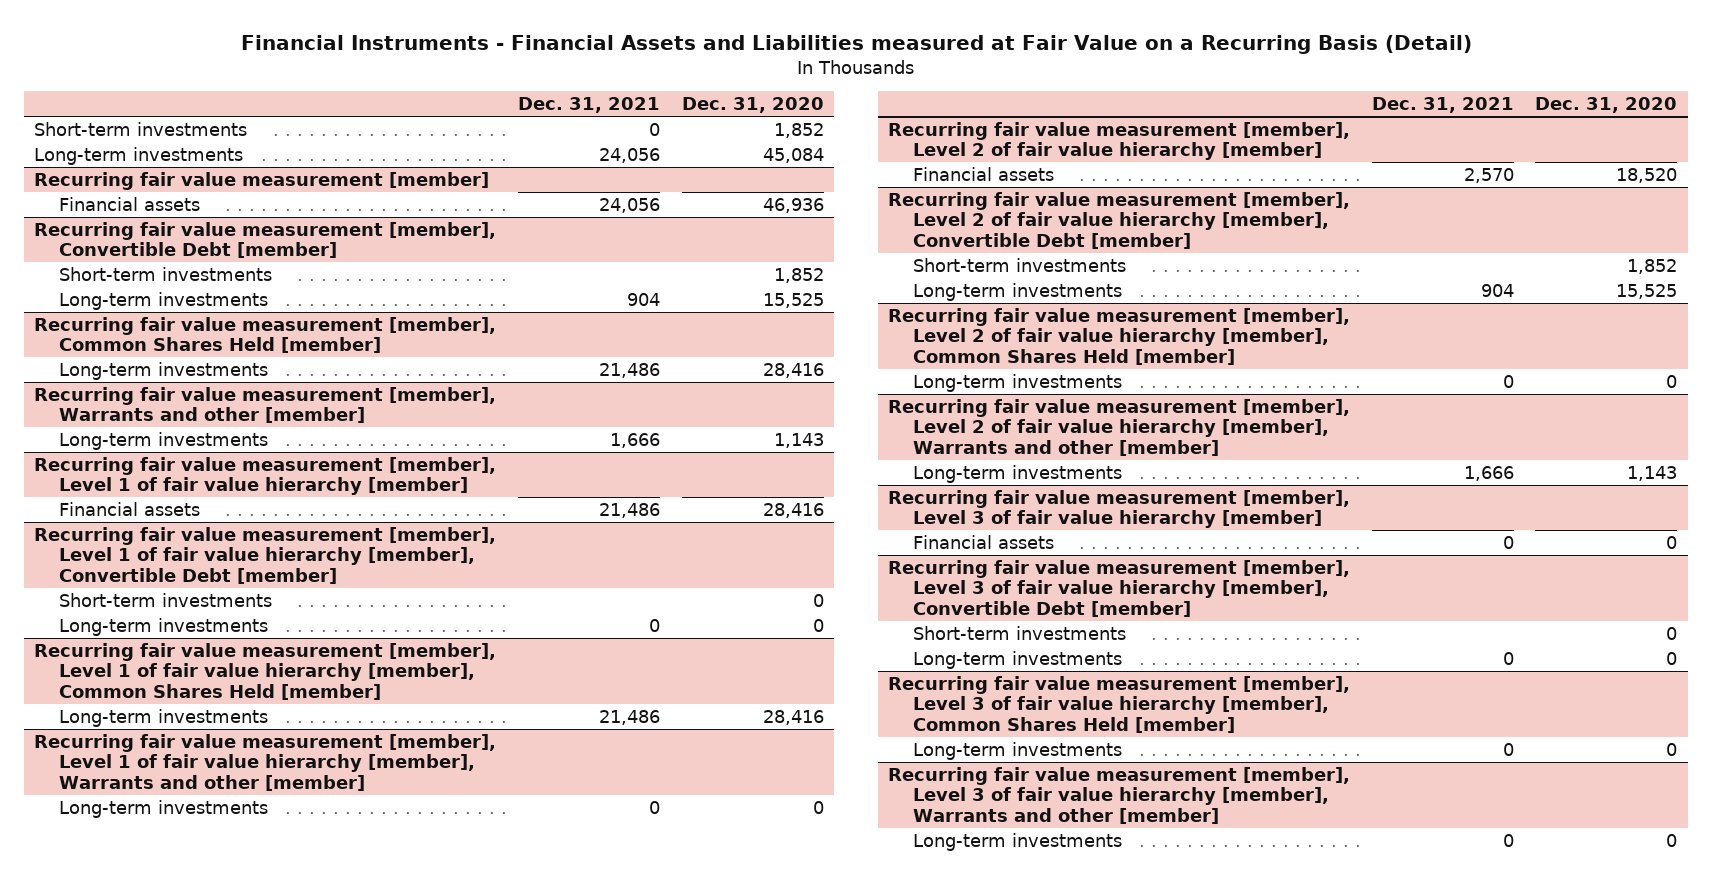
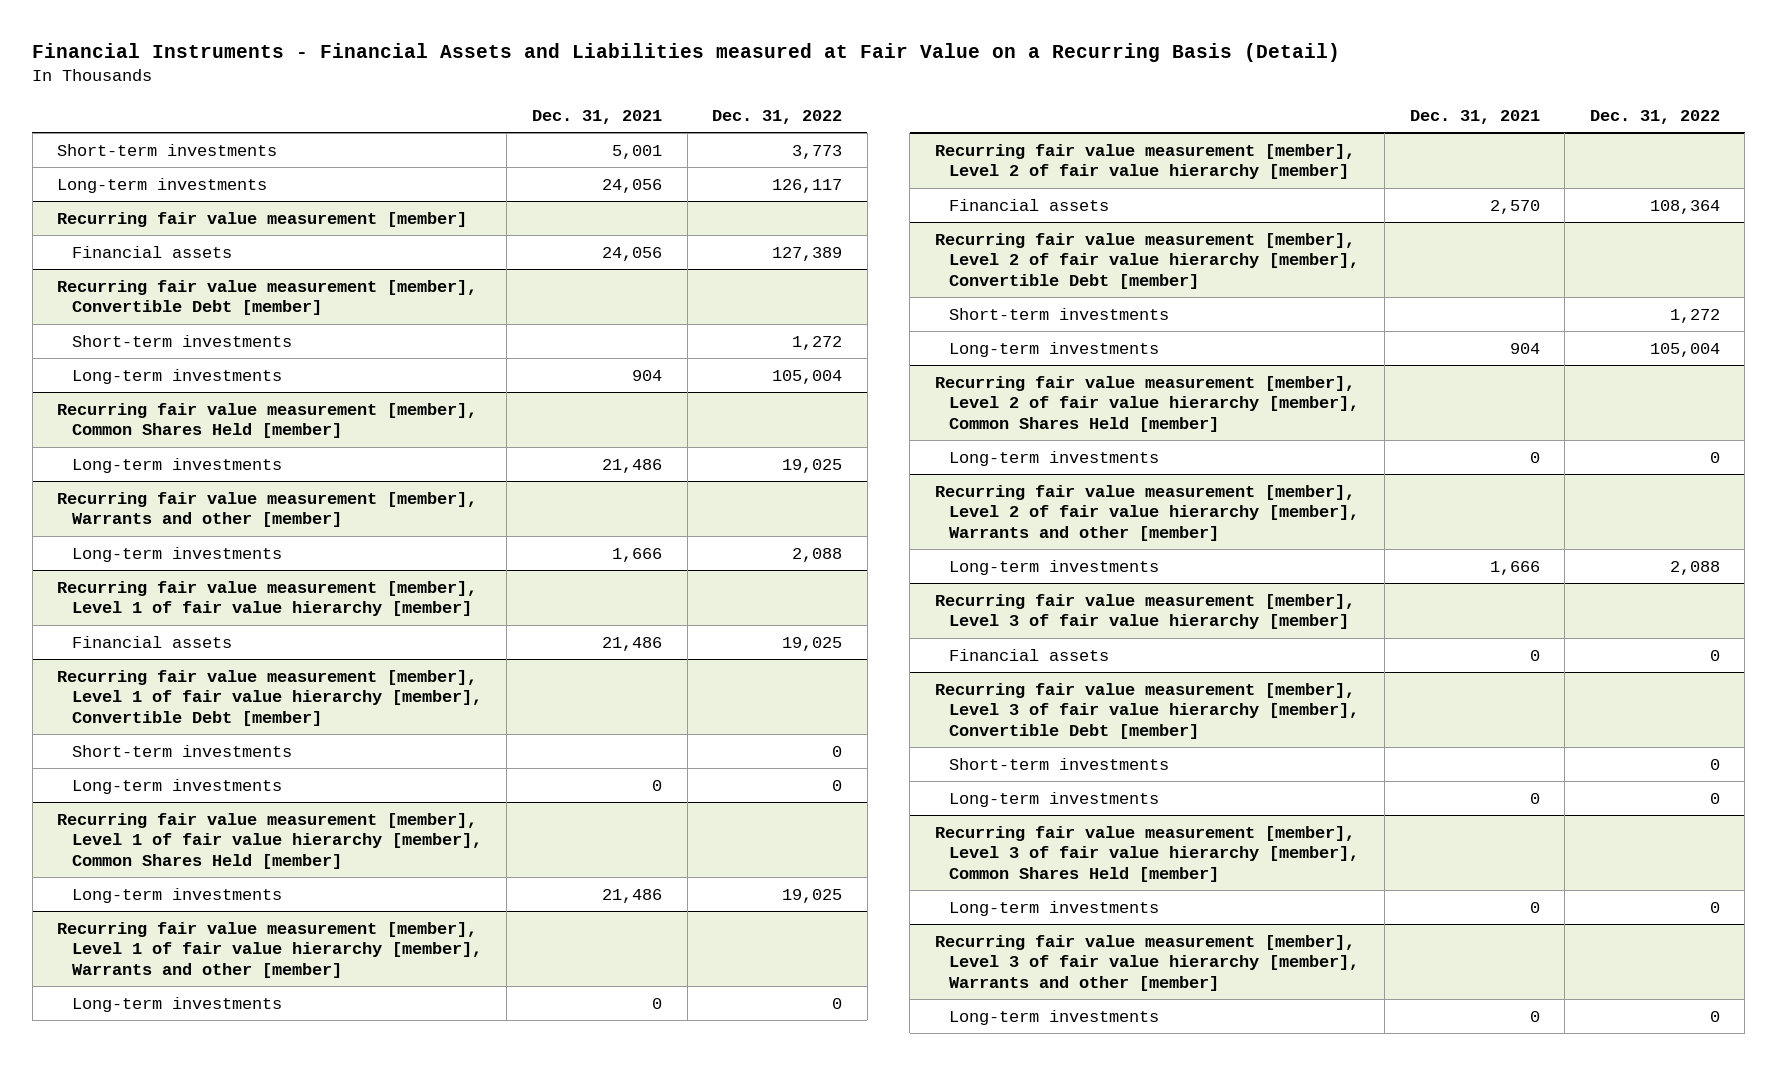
[681,96,824,113] Dec. 31, 2020 -> none
none -> [712,109,843,124] Dec. 31, 2022
[648,122,660,136] 0 -> [612,144,663,159] 5,001

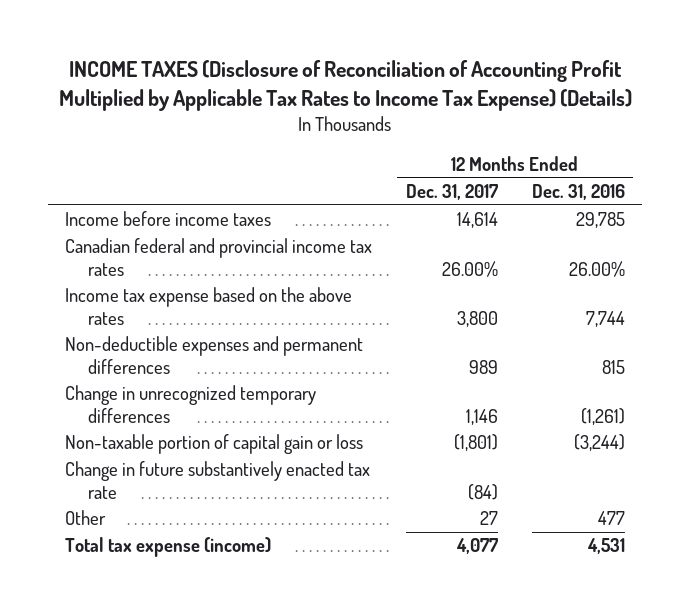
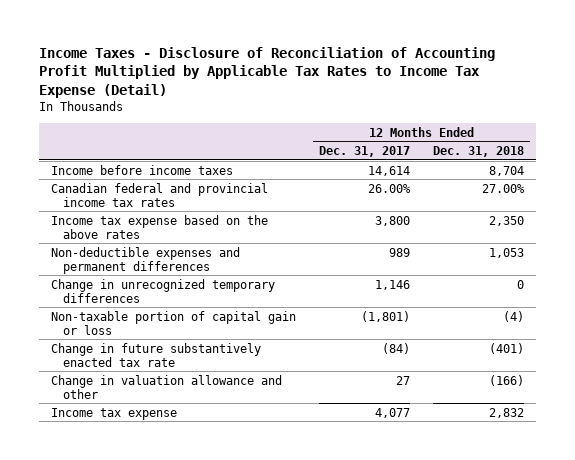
[58,60,632,112] INCOME TAXES (Disclosure of Reconciliation of Accounting Profit Multiplied by Applicable Tax Rates to Income Tax Expense) (Details) -> [38,46,495,98] Income Taxes - Disclosure of Reconciliation of Accounting Profit Multiplied by Applicable Tax Rates to Income Tax Expense (Detail)
[531,183,625,200] Dec. 31, 2016 -> none
none -> [433,146,525,158] Dec. 31, 2018
[64,510,106,526] Other -> none
none -> [50,374,282,399] Change in valuation allowance and other
[64,537,271,558] Total tax expense (income) -> [50,407,177,420] Income tax expense

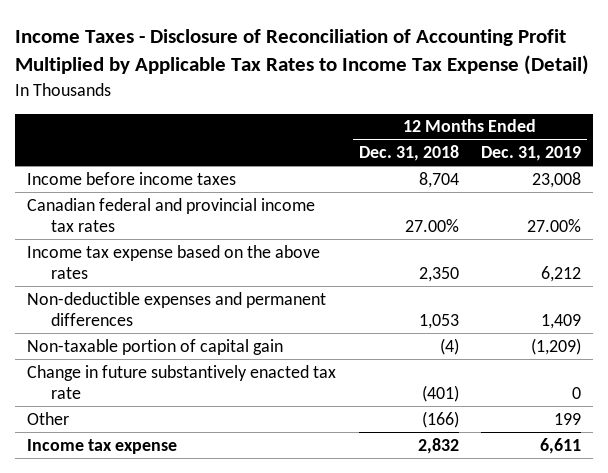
[318,146,410,158] Dec. 31, 2017 -> none
none -> [481,146,582,162] Dec. 31, 2019
[50,278,275,303] Change in unrecognized temporary differences -> none
[50,310,296,335] Non-taxable portion of capital gain or loss -> [26,338,283,355] Non-taxable portion of capital gain
[50,374,282,399] Change in valuation allowance and other -> [26,411,69,425] Other

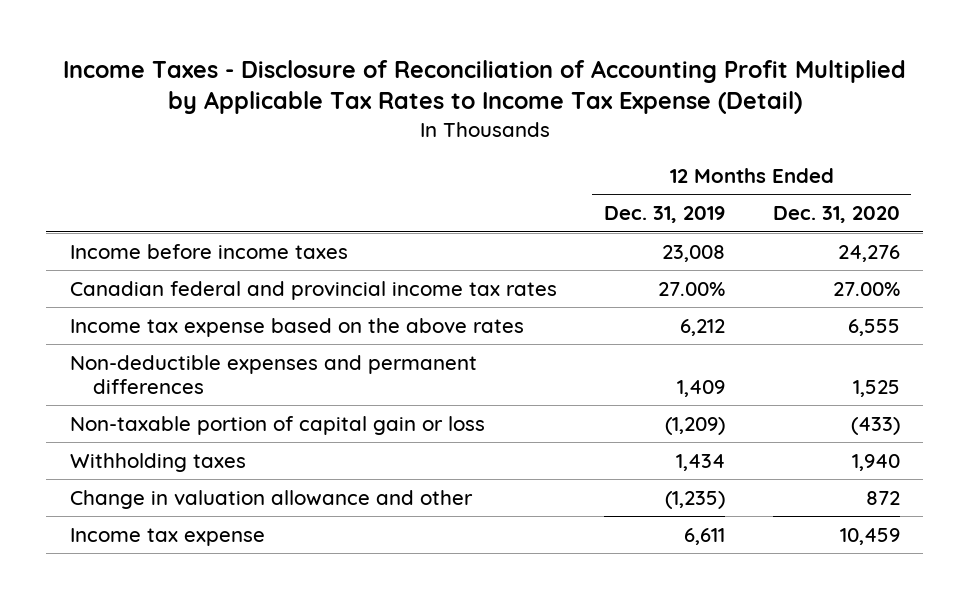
[358,145,459,162] Dec. 31, 2018 -> none
none -> [772,206,900,224] Dec. 31, 2020
[26,364,336,399] Change in future substantively enacted tax rate -> none
[26,411,69,425] Other -> none
[26,338,283,355] Non-taxable portion of capital gain -> [69,415,485,435] Non-taxable portion of capital gain or loss
none -> [69,452,246,472] Withholding taxes
none -> [69,489,473,509] Change in valuation allowance and other

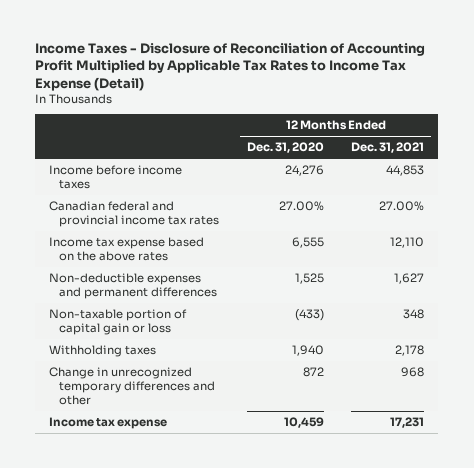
[604,206,726,224] Dec. 31, 2019 -> none
none -> [351,142,425,154] Dec. 31, 2021
[69,489,473,509] Change in valuation allowance and other -> [49,367,215,406] Change in unrecognized temporary differences and other

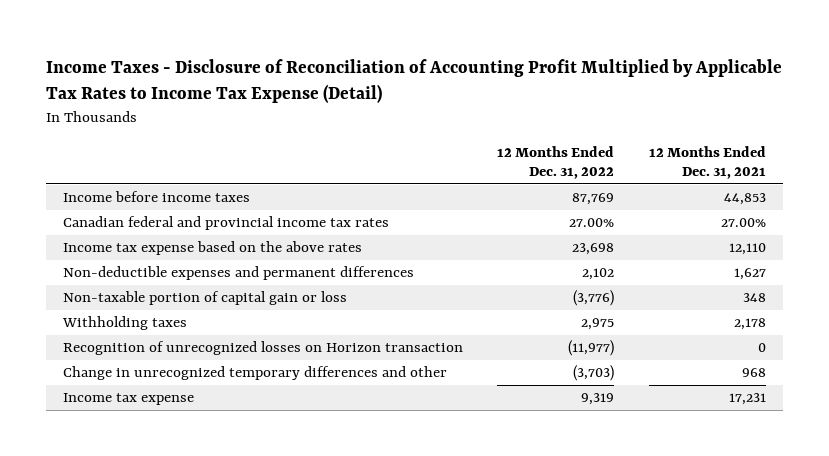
[246,142,324,154] Dec. 31, 2020 -> none
none -> [497,145,615,180] 12 Months Ended Dec. 31, 2022
none -> [63,341,464,356] Recognition of unrecognized losses on Horizon transaction

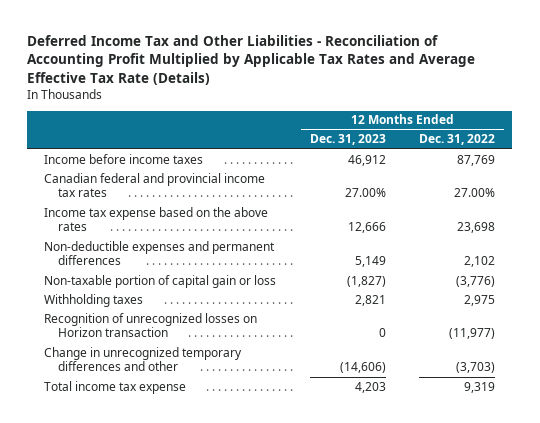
[46,58,783,104] Income Taxes - Disclosure of Reconciliation of Accounting Profit Multiplied by Applicable Tax Rates to Income Tax Expense (Detail) -> [27,34,476,85] Deferred Income Tax and Other Liabilities - Reconciliation of Accounting Profit Multiplied by Applicable Tax Rates and Average Effective Tax Rate (Details)
[648,145,766,180] 12 Months Ended Dec. 31, 2021 -> none
none -> [309,134,386,146] Dec. 31, 2023
[63,393,195,406] Income tax expense -> [44,380,187,394] Total income tax expense

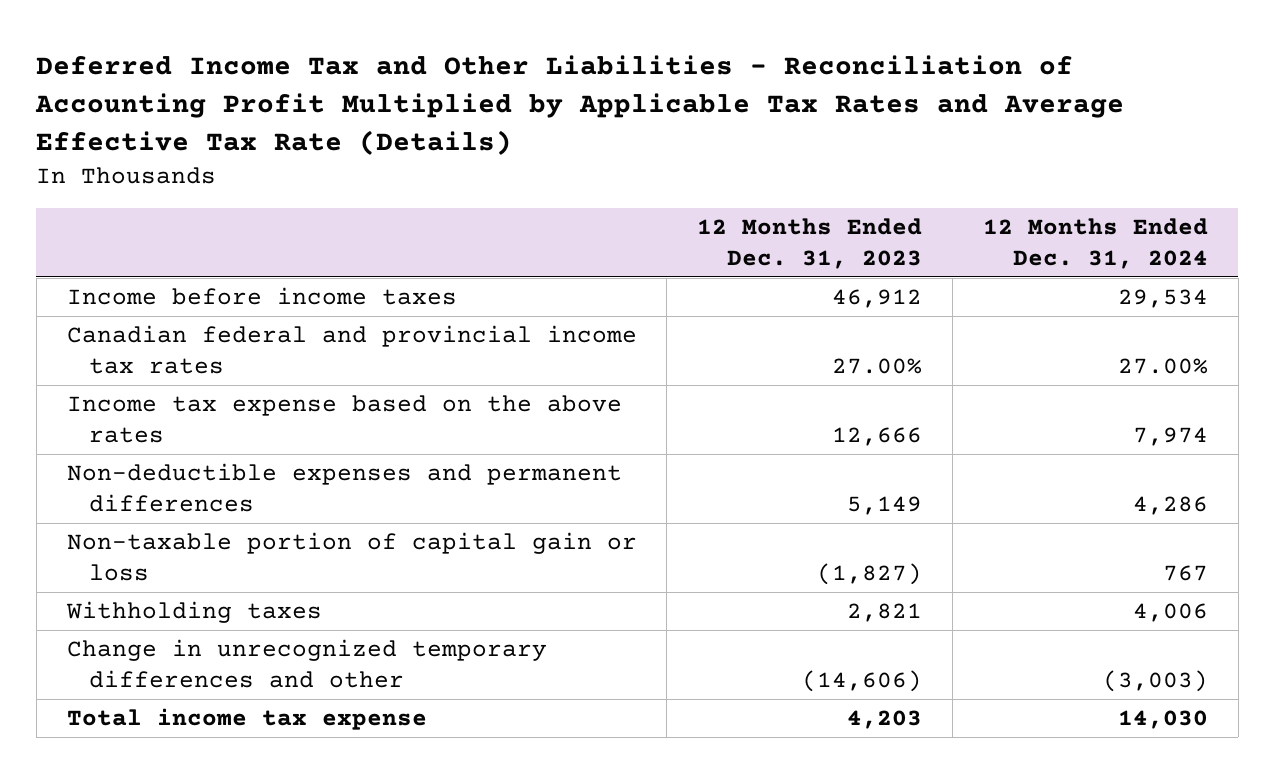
[419,134,496,146] Dec. 31, 2022 -> none
none -> [982,217,1208,269] 12 Months Ended Dec. 31, 2024
[44,312,258,338] Recognition of unrecognized losses on Horizon transaction -> none

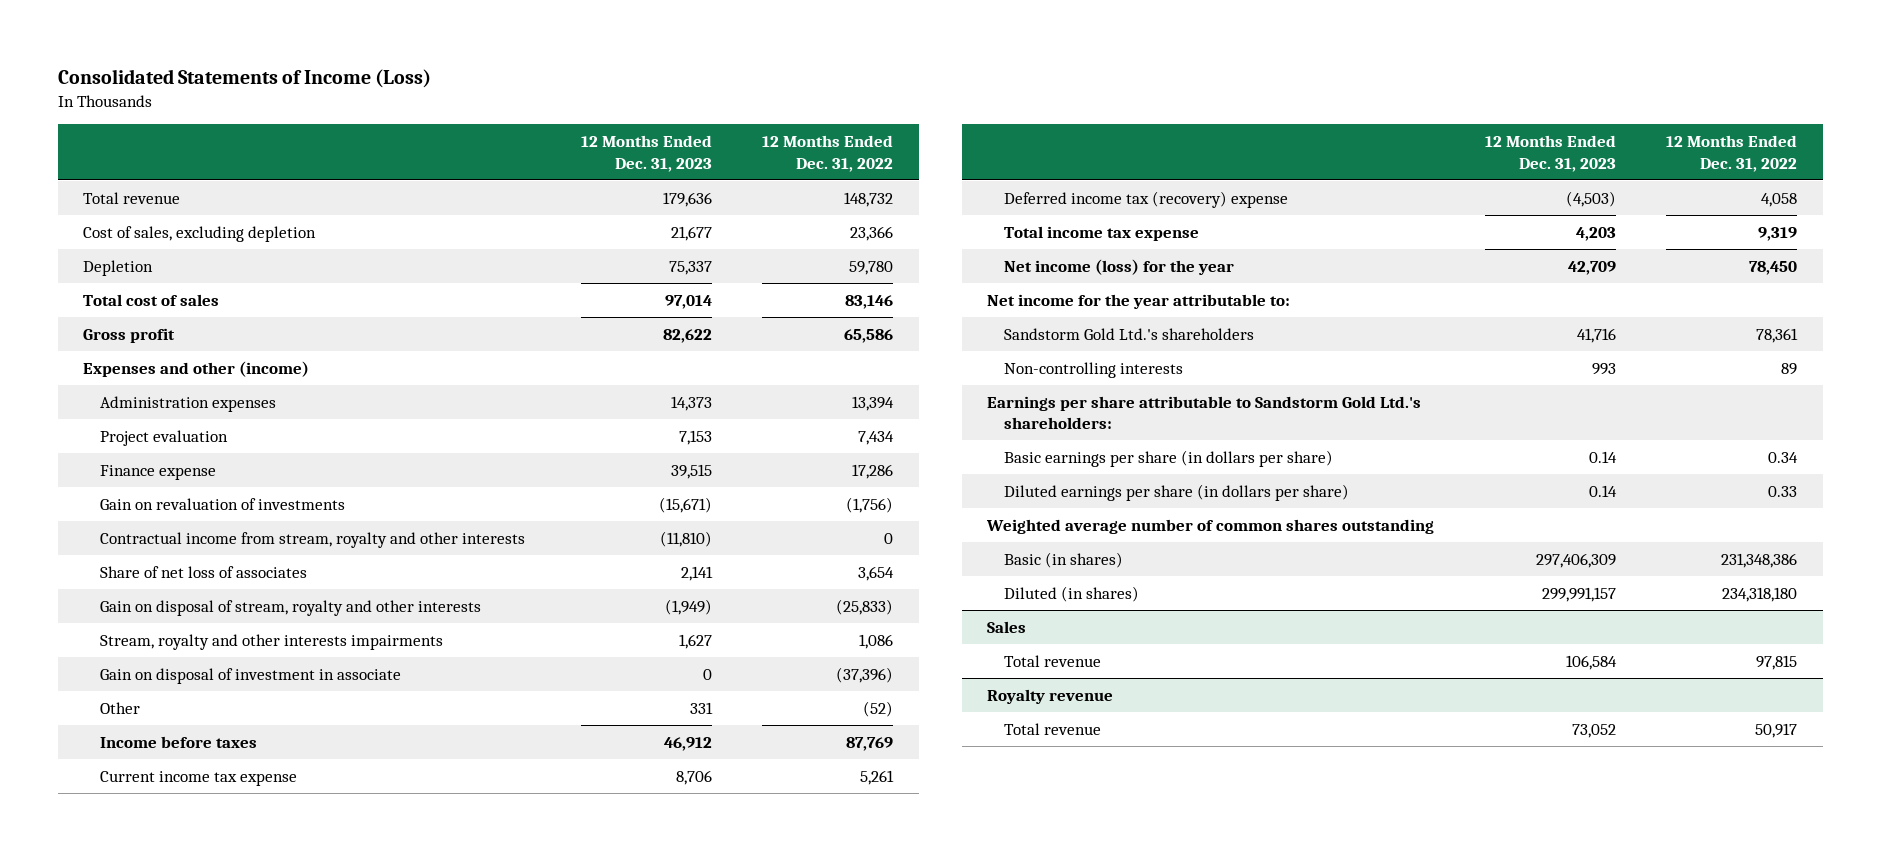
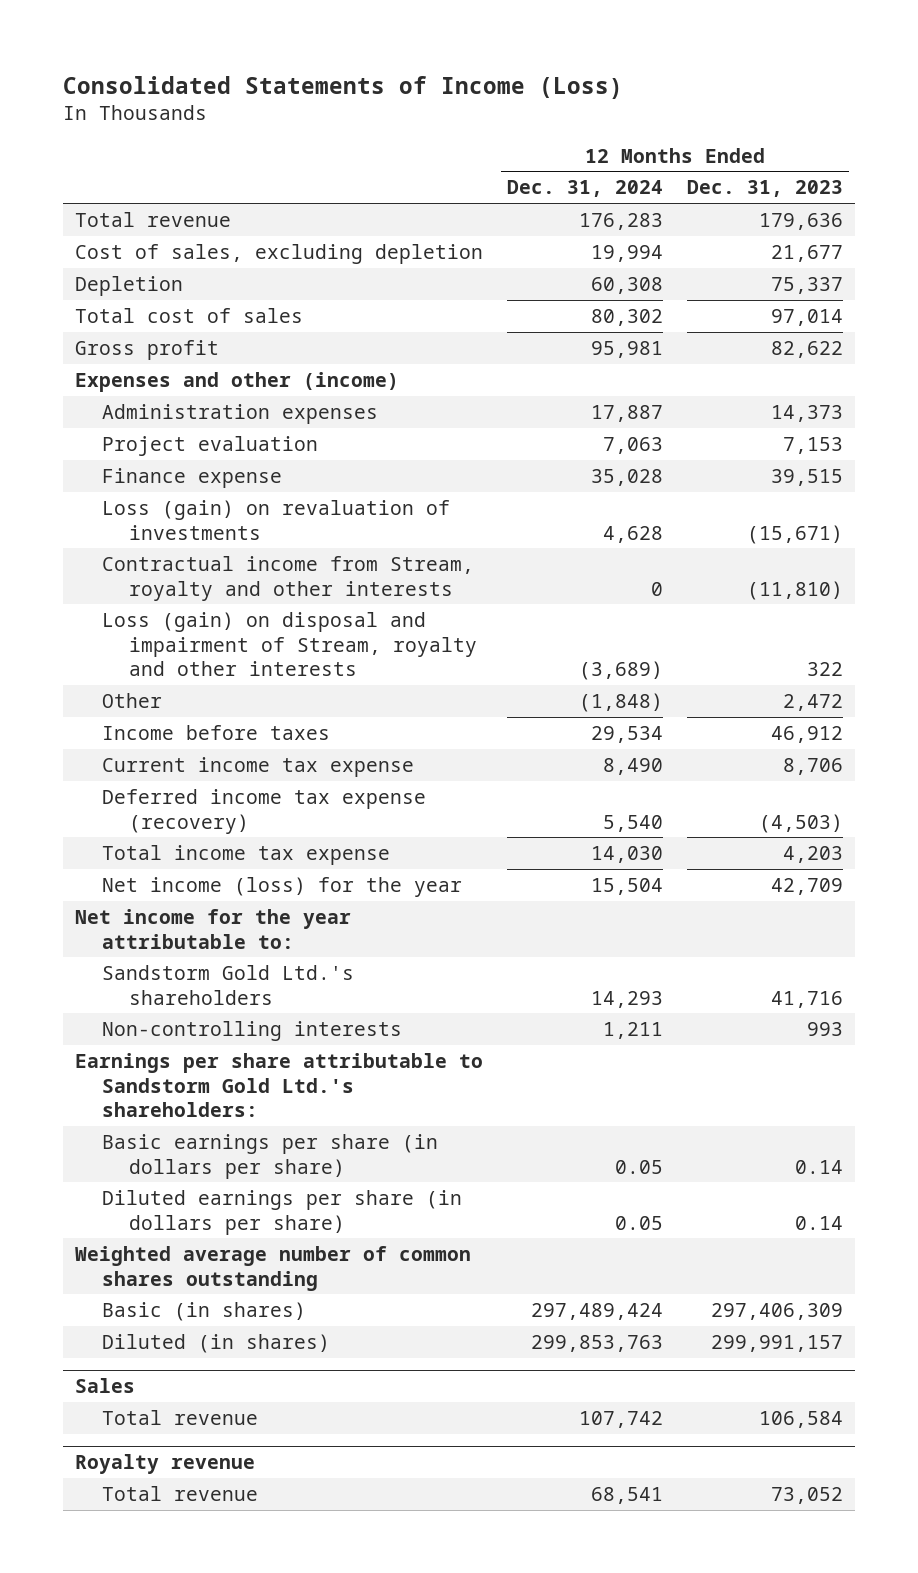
[762,135,894,172] 12 Months Ended Dec. 31, 2022 -> none
none -> [507,180,664,198] Dec. 31, 2024
[99,565,307,578] Share of net loss of associates -> none
[99,633,443,650] Stream, royalty and other interests impairments -> none
[99,667,401,684] Gain on disposal of investment in associate -> none
[99,497,345,510] Gain on revaluation of investments -> [102,499,451,540] Loss (gain) on revaluation of investments
[99,531,525,548] Contractual income from stream, royalty and other interests -> [102,555,475,601] Contractual income from Stream, royalty and other interests
[99,599,481,616] Gain on disposal of stream, royalty and other interests -> [102,611,478,677] Loss (gain) on disposal and impairment of Stream, royalty and other interests
[664,598,712,615] (1,949) -> [806,662,843,677] 322
[689,701,713,714] 331 -> [782,693,843,711] 2,472
[1003,190,1288,208] Deferred income tax (recovery) expense -> [102,788,427,834] Deferred income tax expense (recovery)

